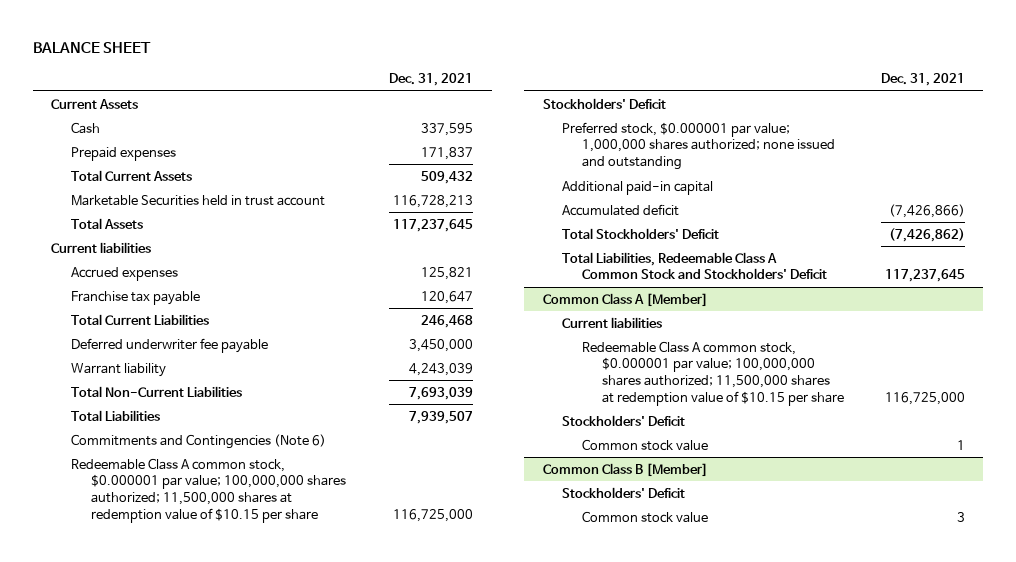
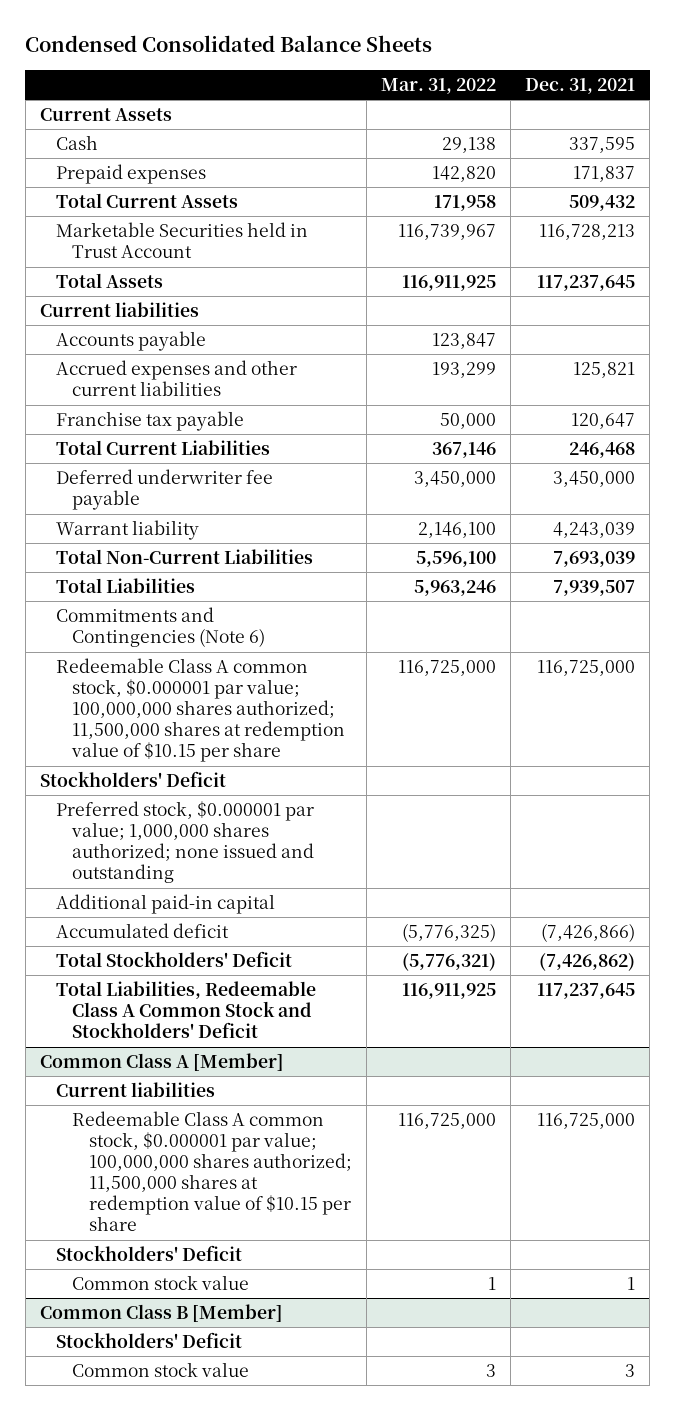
[33,42,152,54] BALANCE SHEET -> [25,35,433,53] Condensed Consolidated Balance Sheets
none -> [380,77,496,94] Mar. 31, 2022
[71,194,326,206] Marketable Securities held in trust account -> [56,222,309,259] Marketable Securities held in Trust Account
none -> [56,331,207,352] Accounts payable
[71,266,179,281] Accrued expenses -> [56,360,298,397] Accrued expenses and other current liabilities

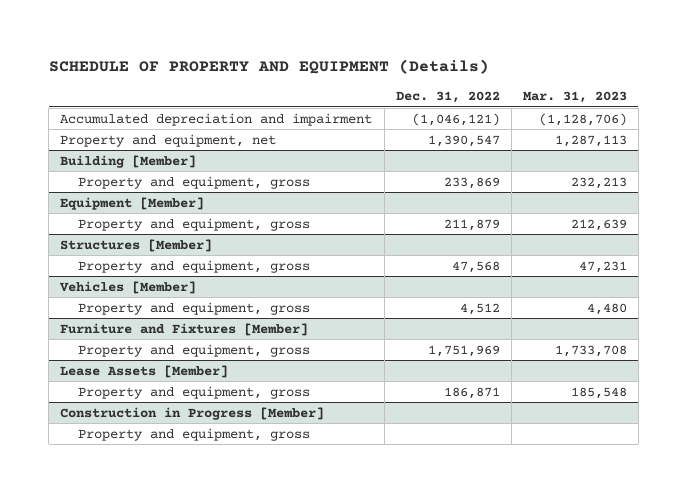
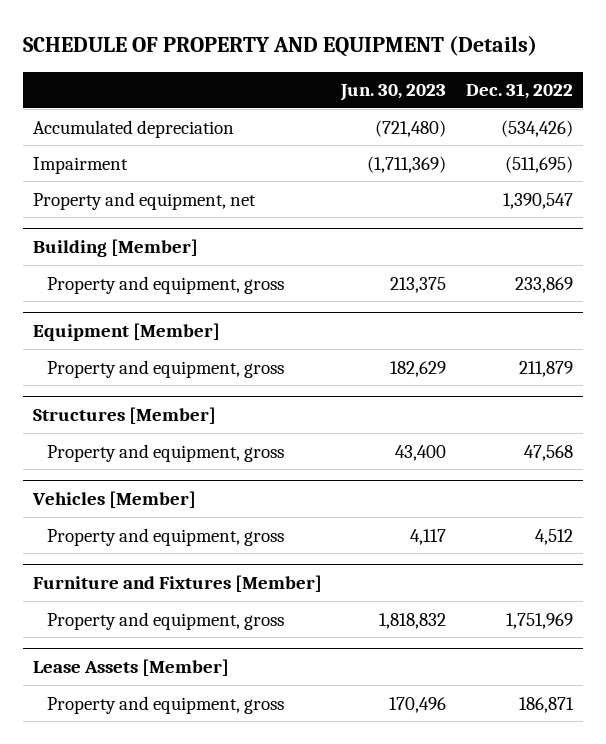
[522,90,627,103] Mar. 31, 2023 -> none
none -> [340,84,447,102] Jun. 30, 2023
[60,112,373,126] Accumulated depreciation and impairment -> [32,119,234,138] Accumulated depreciation
[411,112,500,126] (1,046,121) -> [501,119,574,137] (534,426)
none -> [32,156,128,174] Impairment
[60,406,325,420] Construction in Progress [Member] -> none
[77,427,310,441] Property and equipment, gross -> none

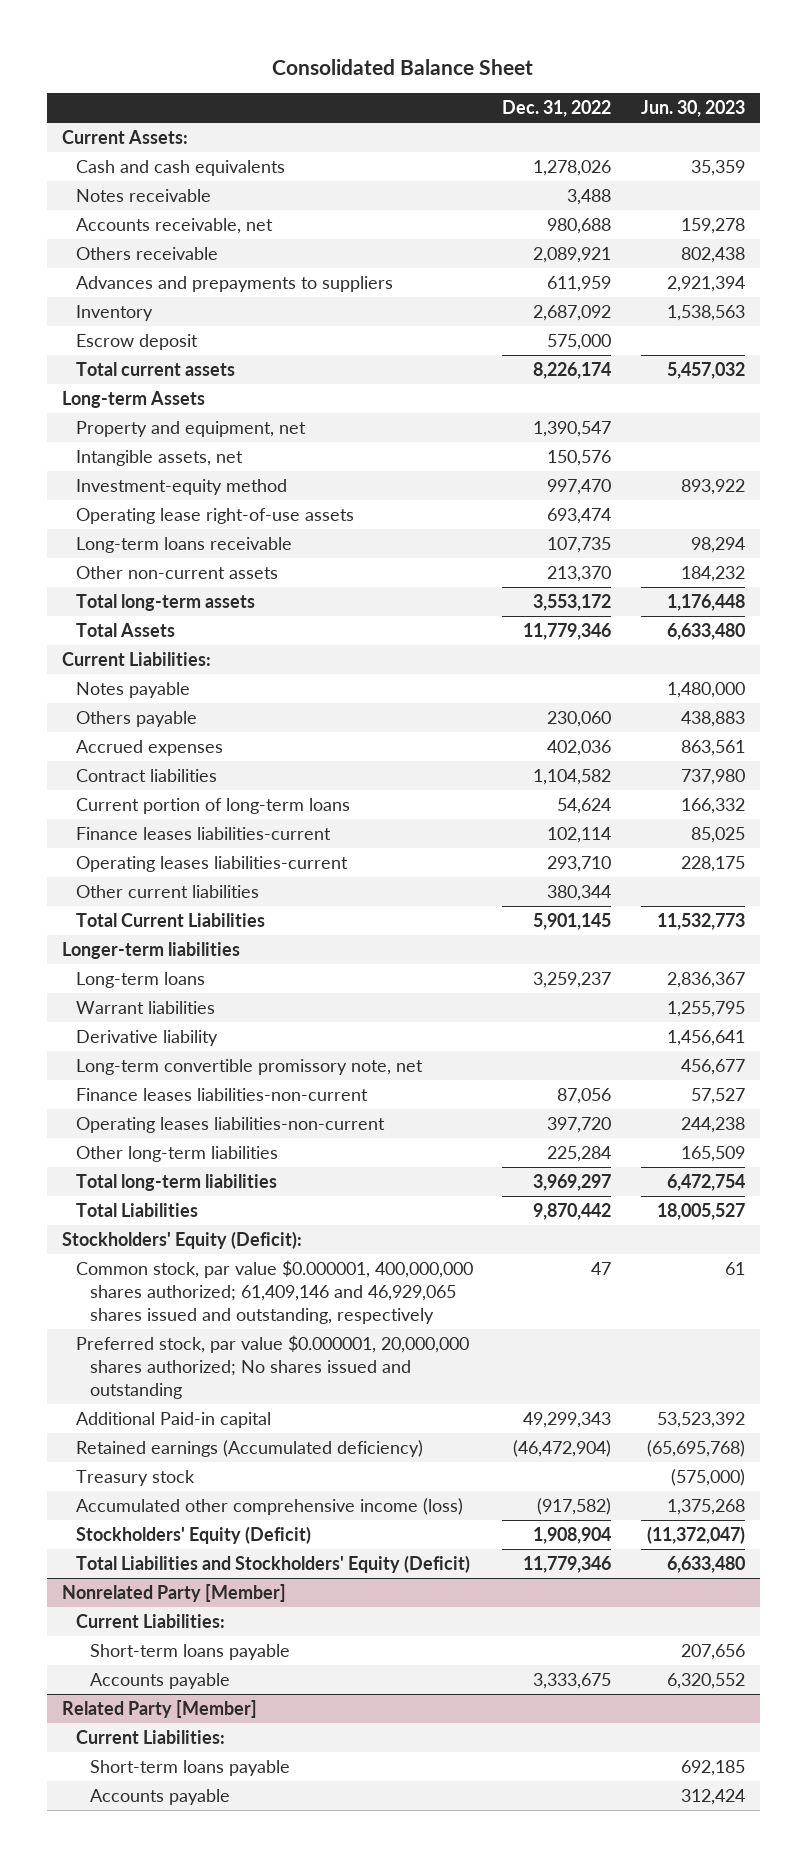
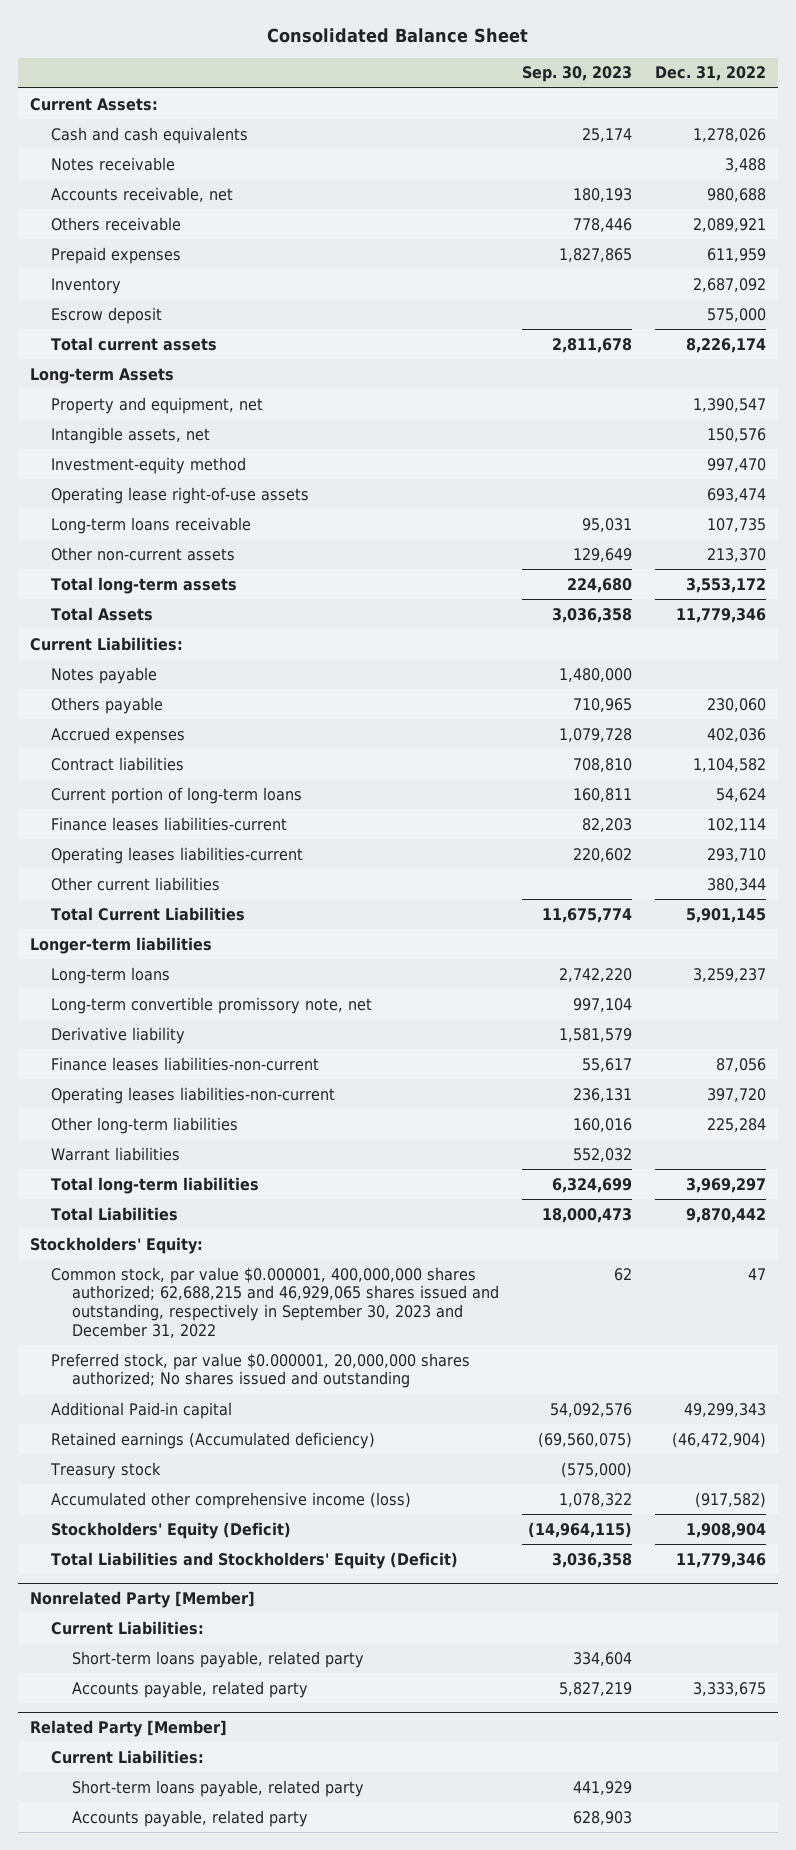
[640,100,745,118] Jun. 30, 2023 -> none
none -> [521,66,632,83] Sep. 30, 2023
[75,276,393,293] Advances and prepayments to suppliers -> [50,246,181,264] Prepaid expenses
[75,1030,218,1047] Derivative liability -> [50,1026,185,1044] Derivative liability
[75,1001,215,1015] Warrant liabilities -> [50,1146,180,1161] Warrant liabilities
[61,1231,302,1250] Stockholders' Equity (Deficit): -> [29,1236,203,1254] Stockholders' Equity:
[75,1260,473,1325] Common stock, par value $0.000001, 400,000,000 shares authorized; 61,409,146 and 46,929,065 shares issued and outstanding, respectively -> [50,1266,499,1338] Common stock, par value $0.000001, 400,000,000 shares authorized; 62,688,215 and 46,929,065 shares issued and outstanding, respectively in September 30, 2023 and December 31, 2022
[89,1644,290,1661] Short-term loans payable -> [71,1650,364,1668] Short-term loans payable, related party
[89,1673,230,1690] Accounts payable -> [71,1680,308,1698] Accounts payable, related party
[89,1760,290,1777] Short-term loans payable -> [71,1779,364,1797] Short-term loans payable, related party
[89,1789,230,1806] Accounts payable -> [71,1809,308,1827] Accounts payable, related party

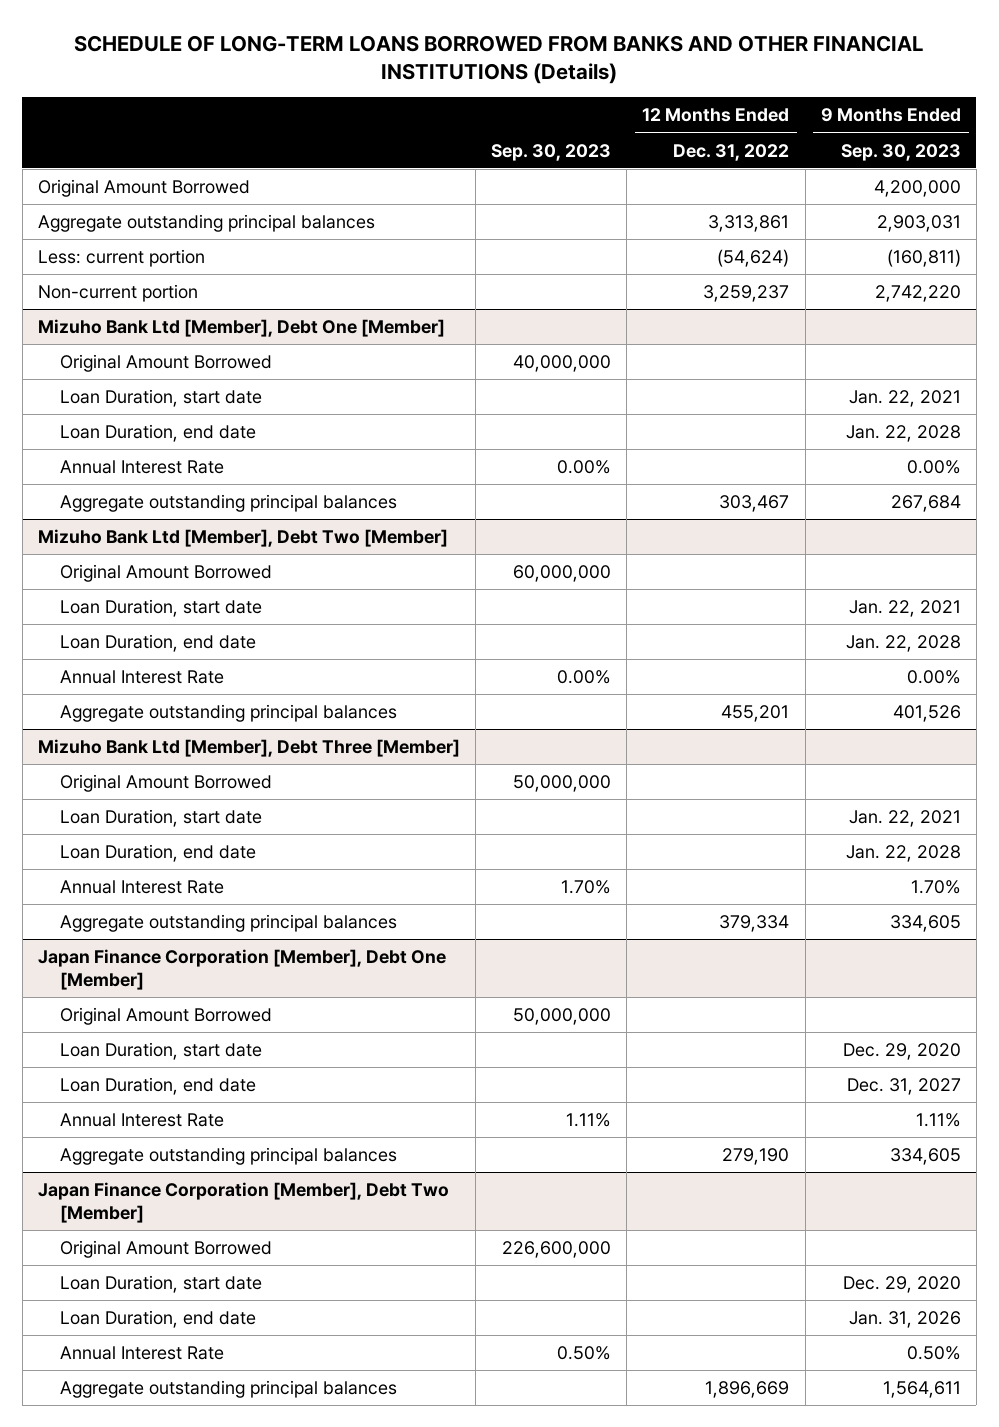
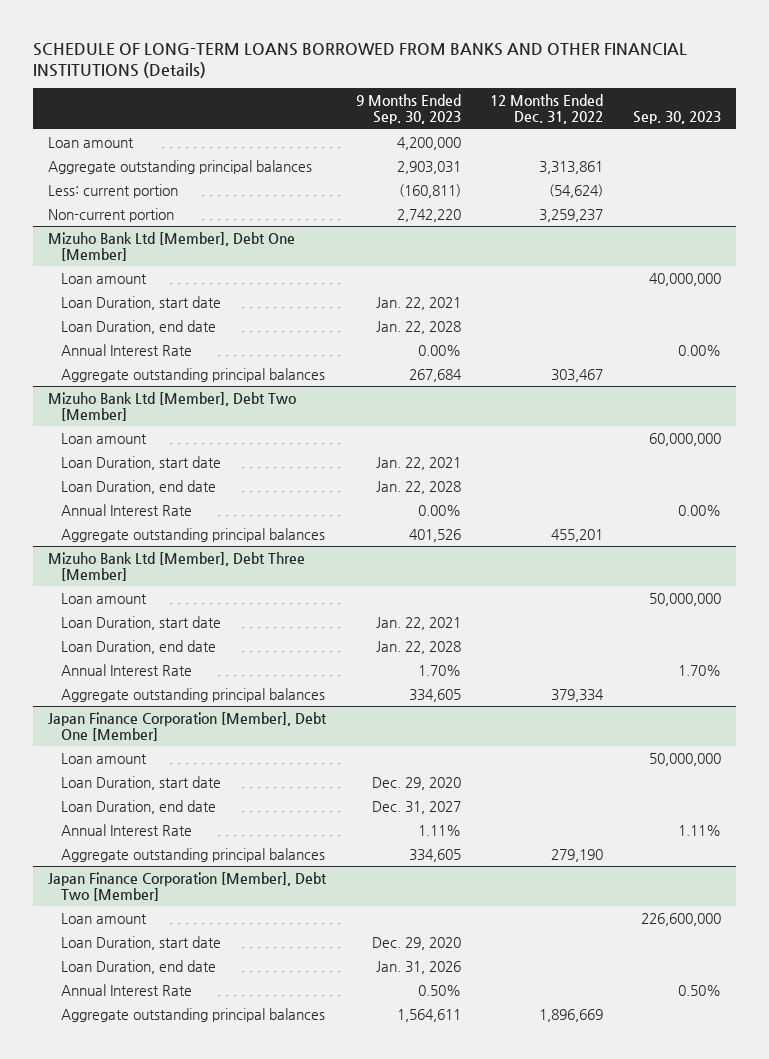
[37,179,250,198] Original Amount Borrowed -> [48,136,135,148] Loan amount
[60,354,273,373] Original Amount Borrowed -> [60,272,147,284] Loan amount
[60,564,273,583] Original Amount Borrowed -> [60,432,147,444] Loan amount
[60,774,273,793] Original Amount Borrowed -> [60,592,147,604] Loan amount
[60,1007,273,1026] Original Amount Borrowed -> [60,752,147,764] Loan amount
[60,1240,273,1259] Original Amount Borrowed -> [60,912,147,924] Loan amount

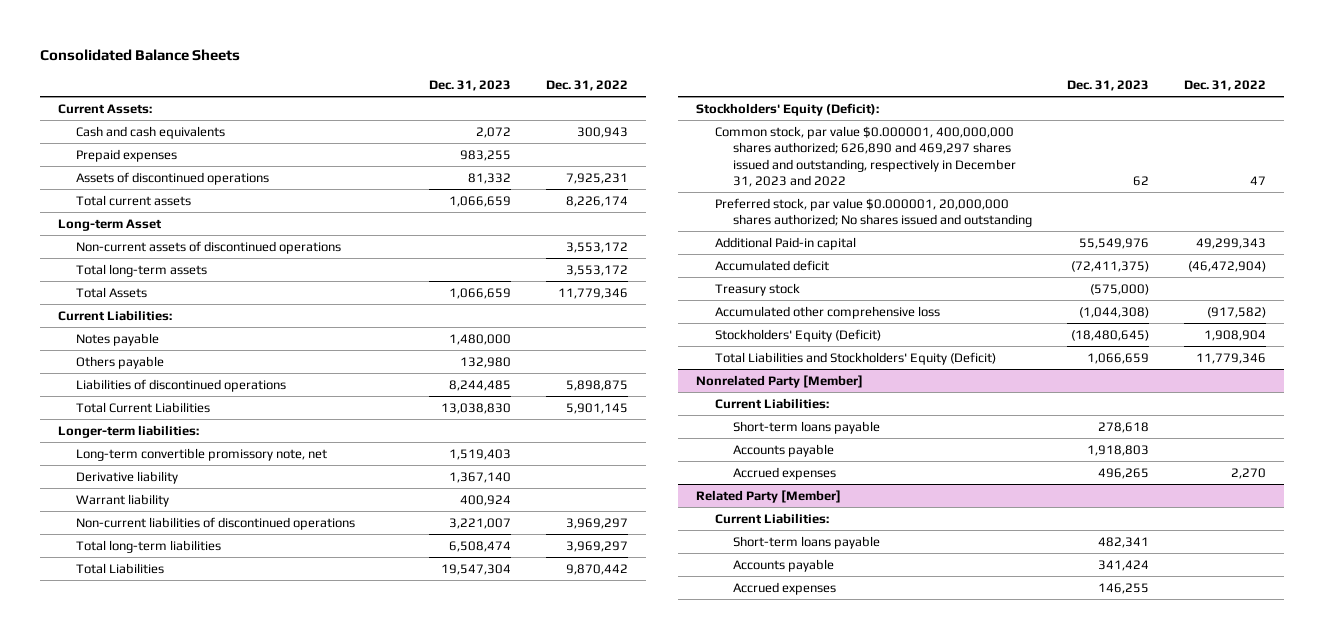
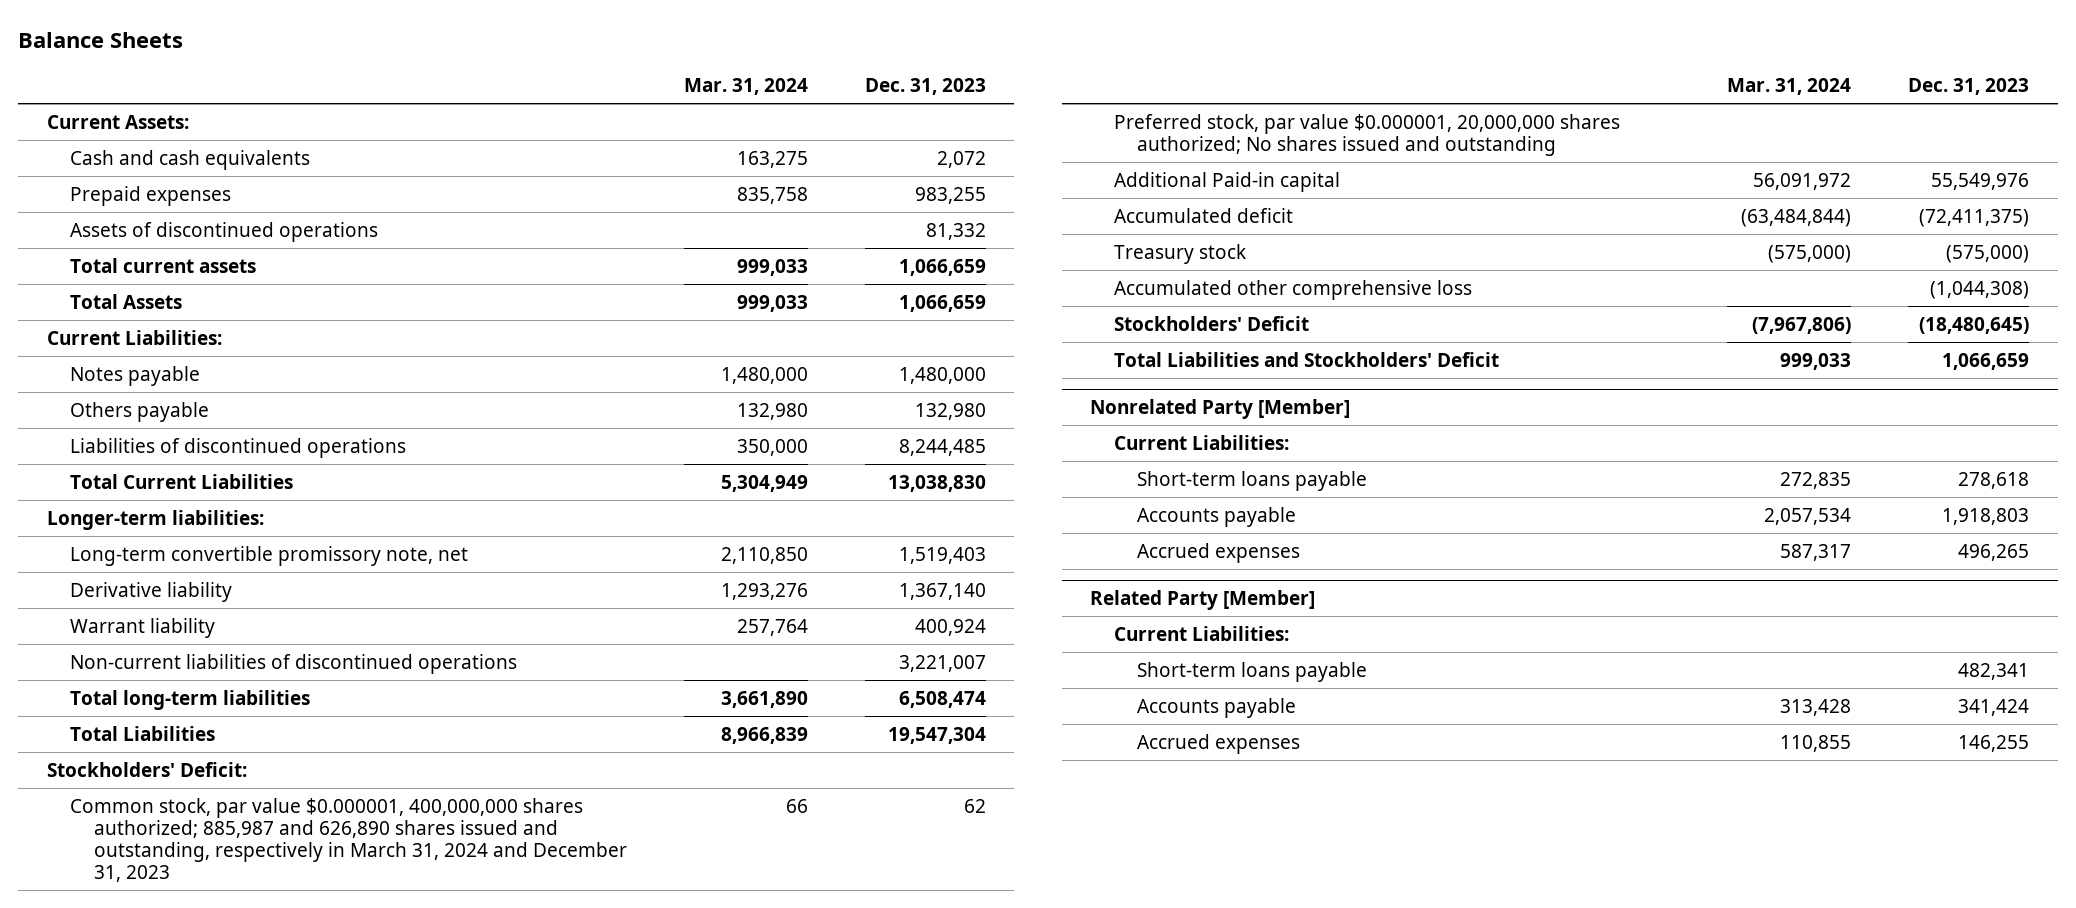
[40,49,241,62] Consolidated Balance Sheets -> [18,31,184,48] Balance Sheets
[546,80,629,92] Dec. 31, 2022 -> none
none -> [683,77,808,95] Mar. 31, 2024
[57,218,162,231] Long-term Asset -> none
[76,240,342,254] Non-current assets of discontinued operations -> none
[76,263,208,277] Total long-term assets -> none
[695,102,879,116] Stockholders' Equity (Deficit): -> [46,761,247,777] Stockholders' Deficit:
[714,125,1017,188] Common stock, par value $0.000001, 400,000,000 shares authorized; 626,890 and 469,297 shares issued and outstanding, respectively in December 31, 2023 and 2022 -> [70,797,627,882] Common stock, par value $0.000001, 400,000,000 shares authorized; 885,987 and 626,890 shares issued and outstanding, respectively in March 31, 2024 and December 31, 2023
[714,328,881,342] Stockholders' Equity (Deficit) -> [1113,315,1309,331] Stockholders' Deficit
[714,351,996,365] Total Liabilities and Stockholders' Equity (Deficit) -> [1113,351,1499,367] Total Liabilities and Stockholders' Deficit

